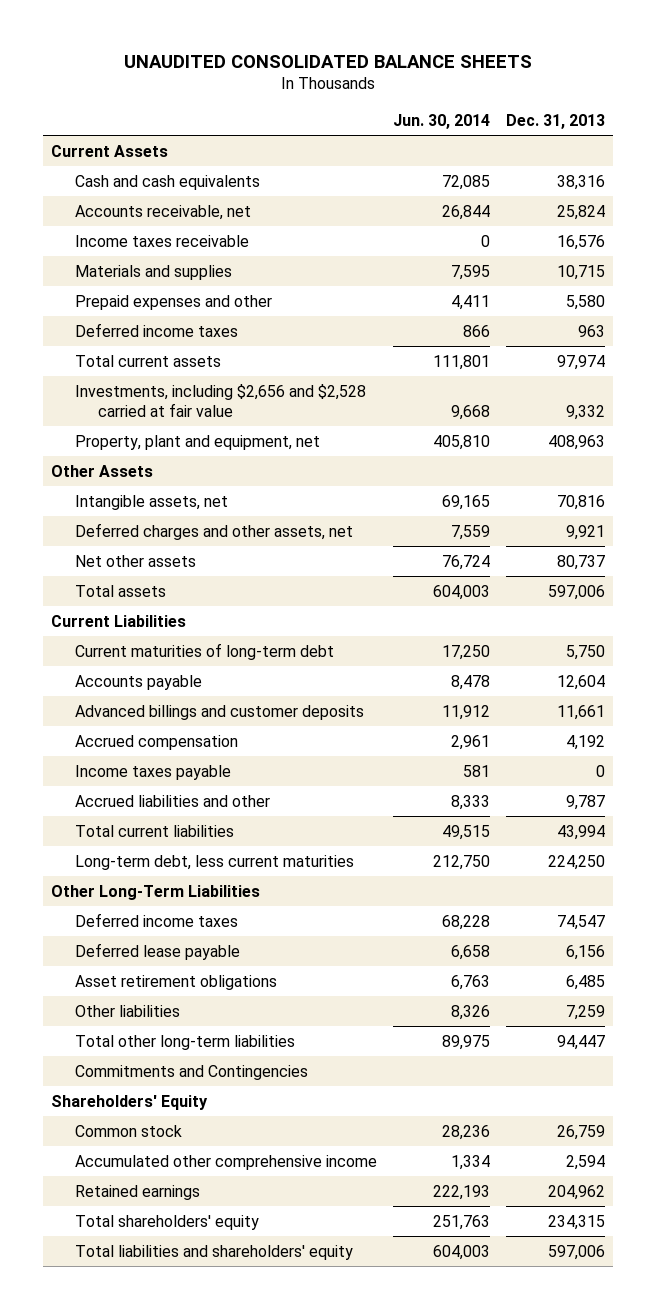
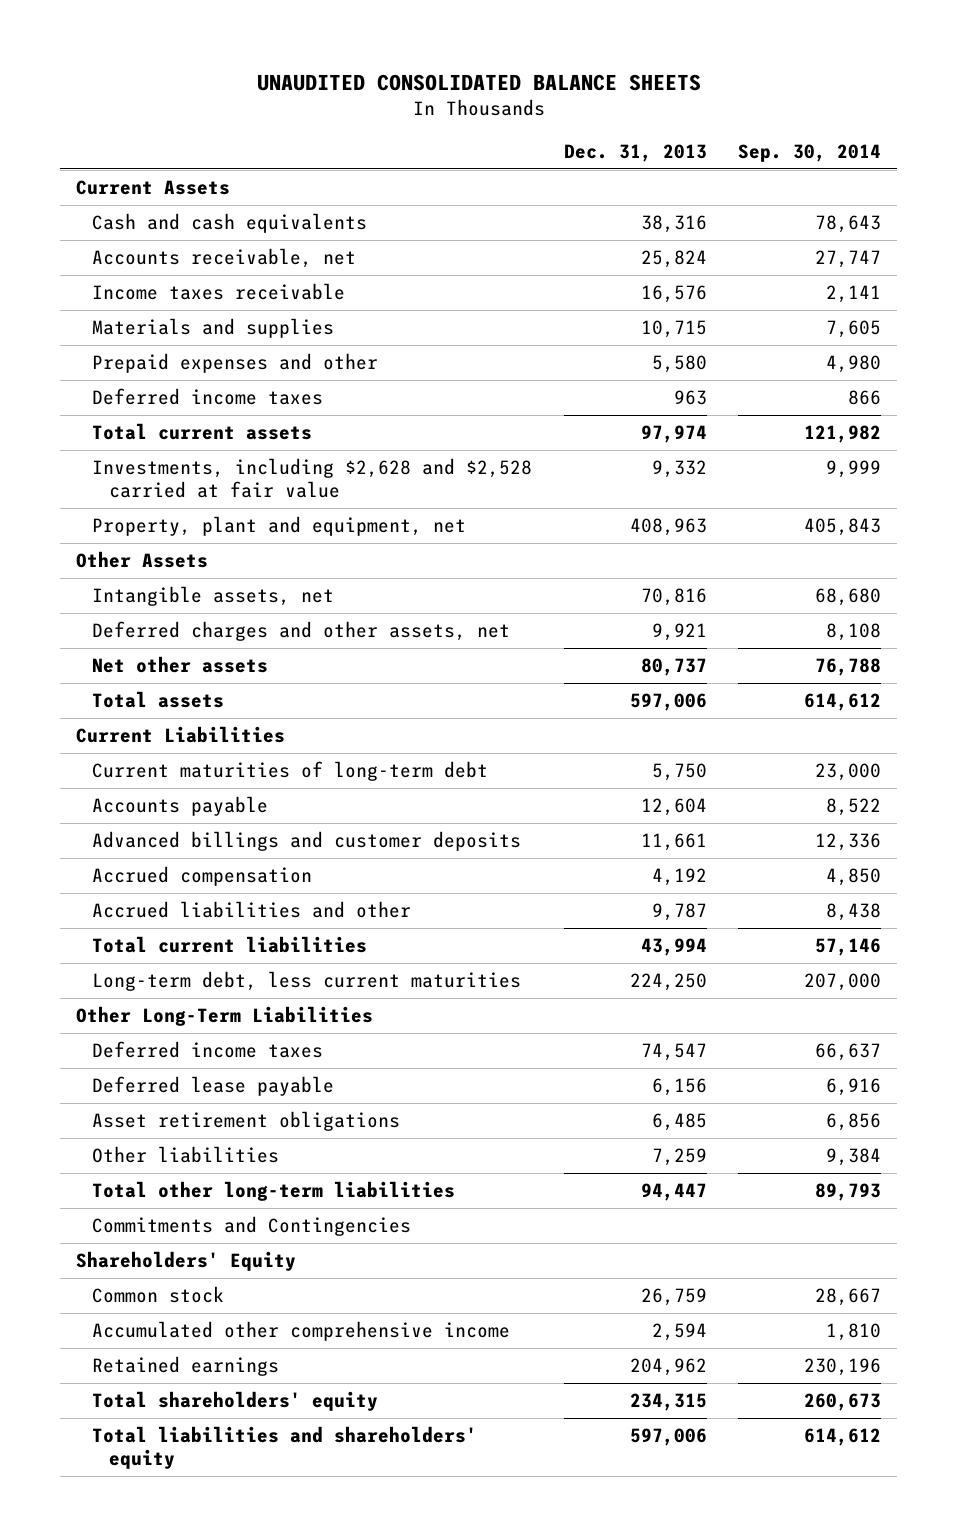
[392,114,490,130] Jun. 30, 2014 -> none
none -> [738,143,882,162] Sep. 30, 2014
[74,383,366,417] Investments, including $2,656 and $2,528 carried at fair value -> [92,458,533,498] Investments, including $2,628 and $2,528 carried at fair value
[74,764,231,780] Income taxes payable -> none

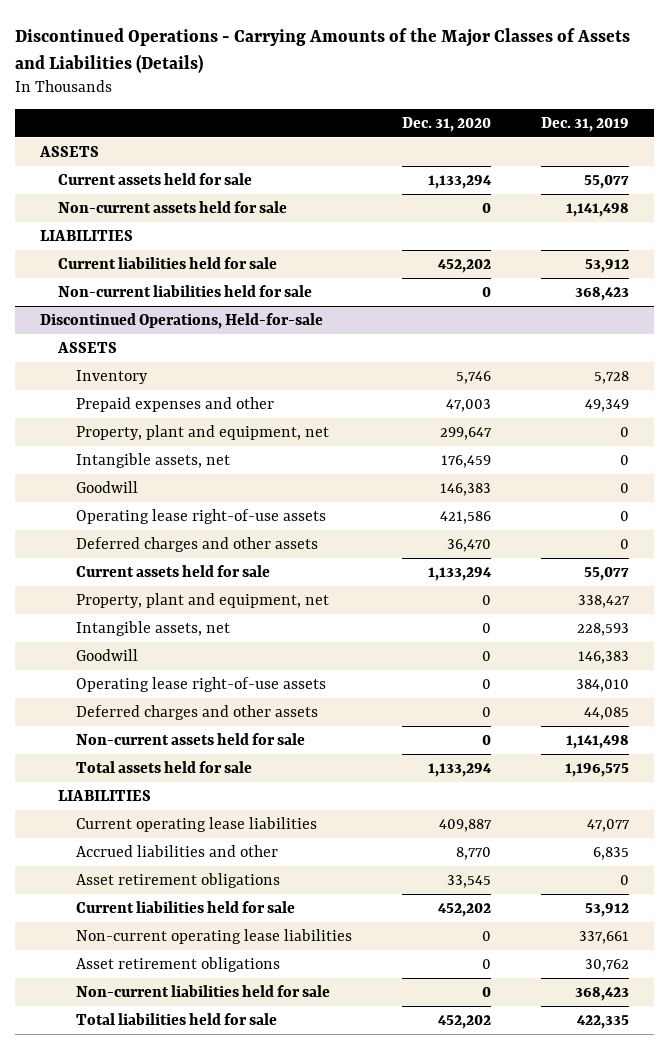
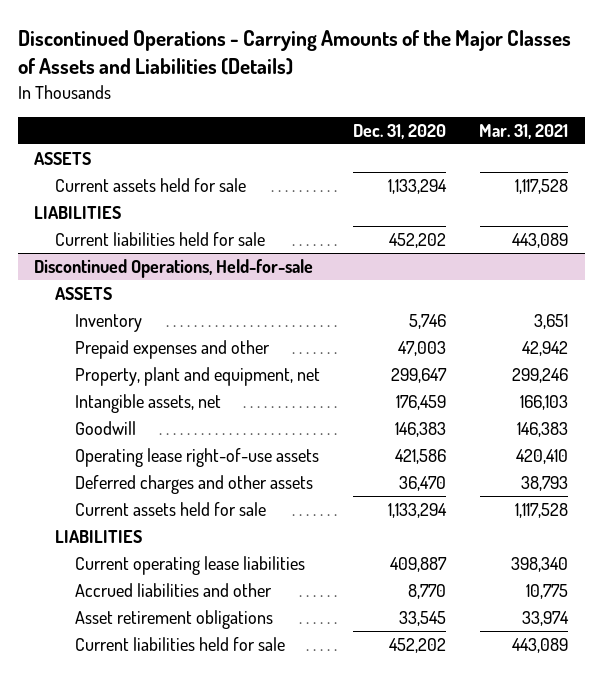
[540,117,629,133] Dec. 31, 2019 -> none
none -> [479,124,569,140] Mar. 31, 2021
[58,200,288,213] Non-current assets held for sale -> none
[58,284,313,297] Non-current liabilities held for sale -> none
[76,592,330,608] Property, plant and equipment, net -> none
[76,620,231,636] Intangible assets, net -> none
[76,648,139,661] Goodwill -> none
[76,676,327,692] Operating lease right-of-use assets -> none
[76,704,319,720] Deferred charges and other assets -> none
[76,732,306,745] Non-current assets held for sale -> none
[76,760,253,773] Total assets held for sale -> none
[76,928,353,944] Non-current operating lease liabilities -> none
[76,956,281,972] Asset retirement obligations -> none
[76,984,331,997] Non-current liabilities held for sale -> none
[76,1012,278,1025] Total liabilities held for sale -> none

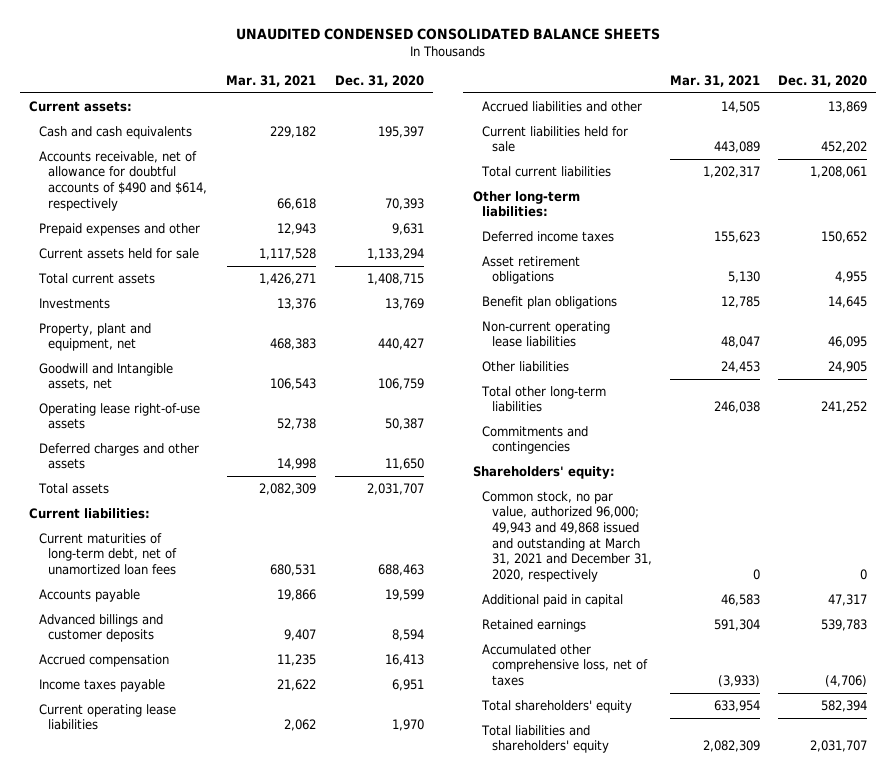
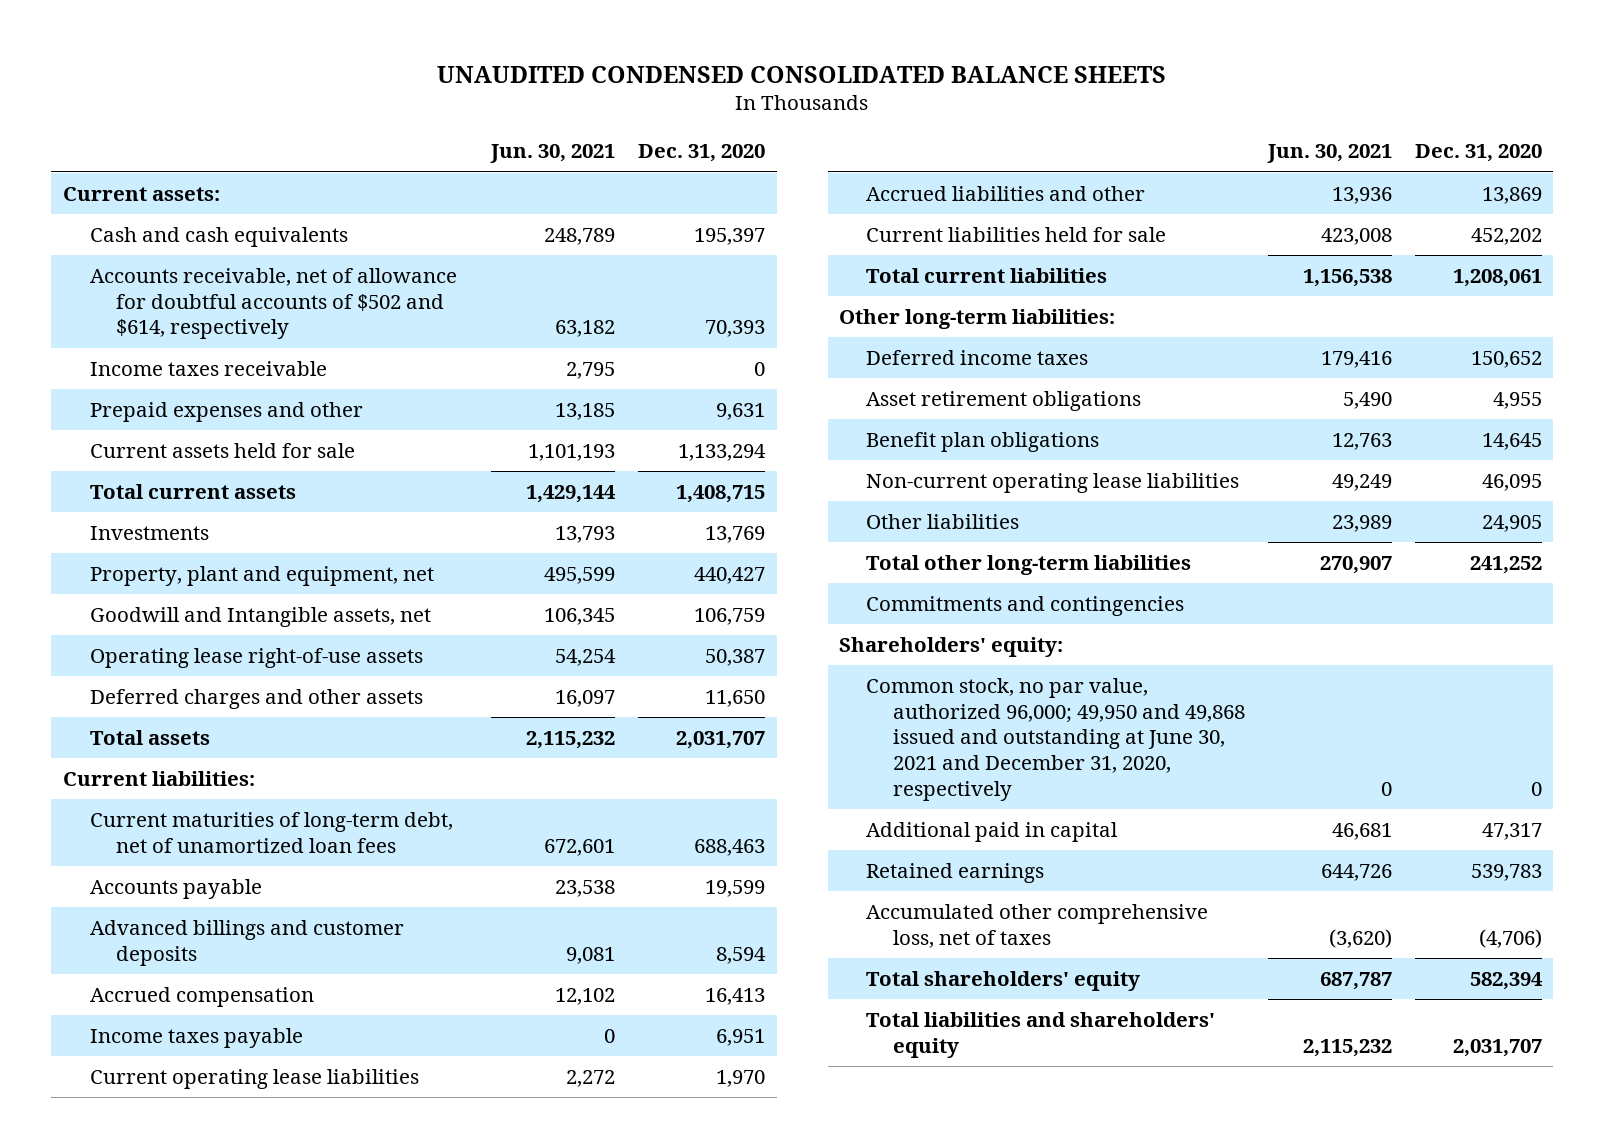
[226,74,317,87] Mar. 31, 2021 -> none
none -> [490,144,616,164] Jun. 30, 2021
[38,150,208,211] Accounts receivable, net of allowance for doubtful accounts of $490 and $614, respectively -> [89,267,457,340] Accounts receivable, net of allowance for doubtful accounts of $502 and $614, respectively
none -> [89,360,327,376] Income taxes receivable
[482,490,652,583] Common stock, no par value, authorized 96,000; 49,943 and 49,868 issued and outstanding at March 31, 2021 and December 31, 2020, respectively -> [865,677,1245,801] Common stock, no par value, authorized 96,000; 49,950 and 49,868 issued and outstanding at June 30, 2021 and December 31, 2020, respectively

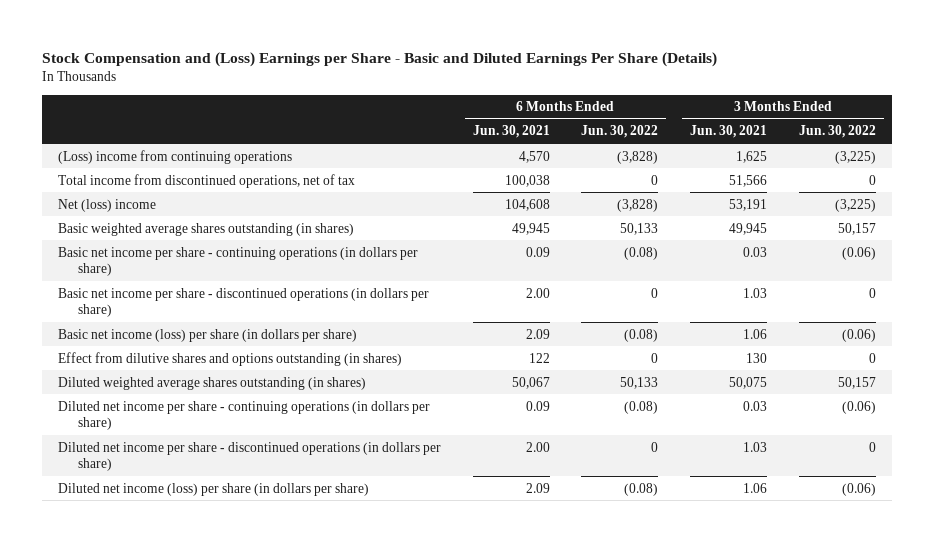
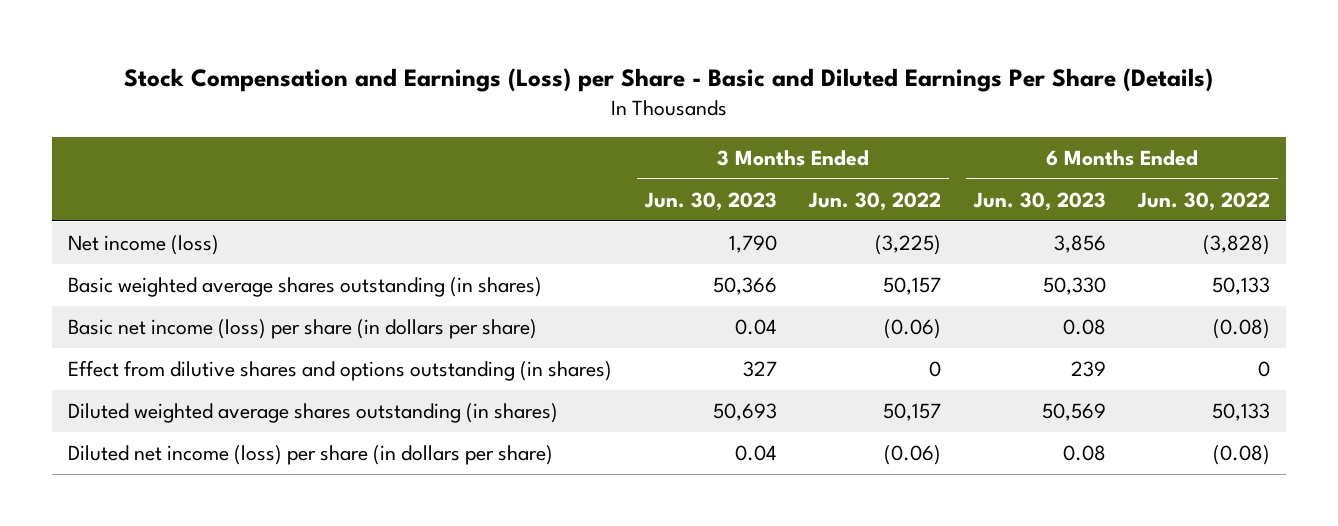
[41,51,717,67] Stock Compensation and (Loss) Earnings per Share - Basic and Diluted Earnings Per Share (Details) -> [124,67,1214,92] Stock Compensation and Earnings (Loss) per Share - Basic and Diluted Earnings Per Share (Details)
[472,125,550,139] Jun. 30, 2021 -> none
[690,125,768,139] Jun. 30, 2021 -> none
none -> [643,191,777,211] Jun. 30, 2023
none -> [972,191,1106,211] Jun. 30, 2023
[57,149,292,164] (Loss) income from continuing operations -> none
[57,173,355,188] Total income from discontinued operations, net of tax -> none
[57,198,156,212] Net (loss) income -> [68,235,220,256] Net income (loss)
[57,246,418,277] Basic net income per share - continuing operations (in dollars per share) -> none
[57,287,429,318] Basic net income per share - discontinued operations (in dollars per share) -> none
[57,400,430,431] Diluted net income per share - continuing operations (in dollars per share) -> none
[57,441,441,472] Diluted net income per share - discontinued operations (in dollars per share) -> none

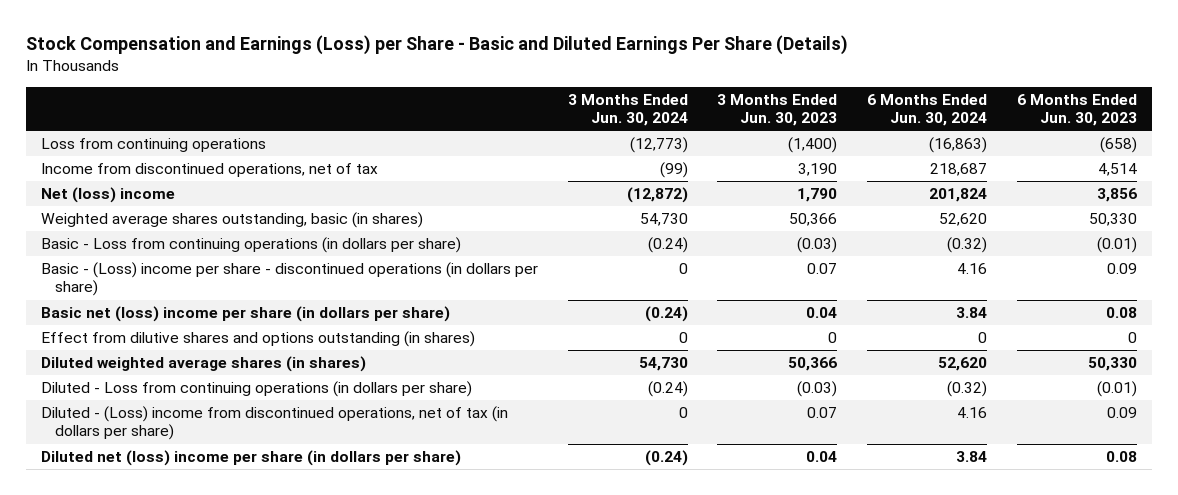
[808,191,942,211] Jun. 30, 2022 -> none
[1137,191,1271,211] Jun. 30, 2022 -> none
none -> [567,93,688,127] 3 Months Ended Jun. 30, 2024
none -> [867,93,988,127] 6 Months Ended Jun. 30, 2024
none -> [41,138,267,153] Loss from continuing operations
none -> [41,163,379,178] Income from discontinued operations, net of tax
[68,235,220,256] Net income (loss) -> [41,187,176,204] Net (loss) income
[68,277,543,298] Basic weighted average shares outstanding (in shares) -> [41,212,424,229] Weighted average shares outstanding, basic (in shares)
none -> [41,237,462,254] Basic - Loss from continuing operations (in dollars per share)
none -> [41,262,539,297] Basic - (Loss) income per share - discontinued operations (in dollars per share)
[68,319,538,340] Basic net income (loss) per share (in dollars per share) -> [41,306,451,323] Basic net (loss) income per share (in dollars per share)
[742,361,777,378] 327 -> [828,332,838,344] 0
[1070,361,1106,378] 239 -> [1127,332,1137,344] 0
[68,403,559,424] Diluted weighted average shares outstanding (in shares) -> [41,356,367,373] Diluted weighted average shares (in shares)
[712,403,777,422] 50,693 -> [788,357,838,372] 50,366
[1041,403,1106,422] 50,569 -> [1087,357,1137,372] 50,330
none -> [41,381,473,398] Diluted - Loss from continuing operations (in dollars per share)
none -> [41,406,509,441] Diluted - (Loss) income from discontinued operations, net of tax (in dollars per share)
[68,445,554,466] Diluted net income (loss) per share (in dollars per share) -> [41,450,462,467] Diluted net (loss) income per share (in dollars per share)

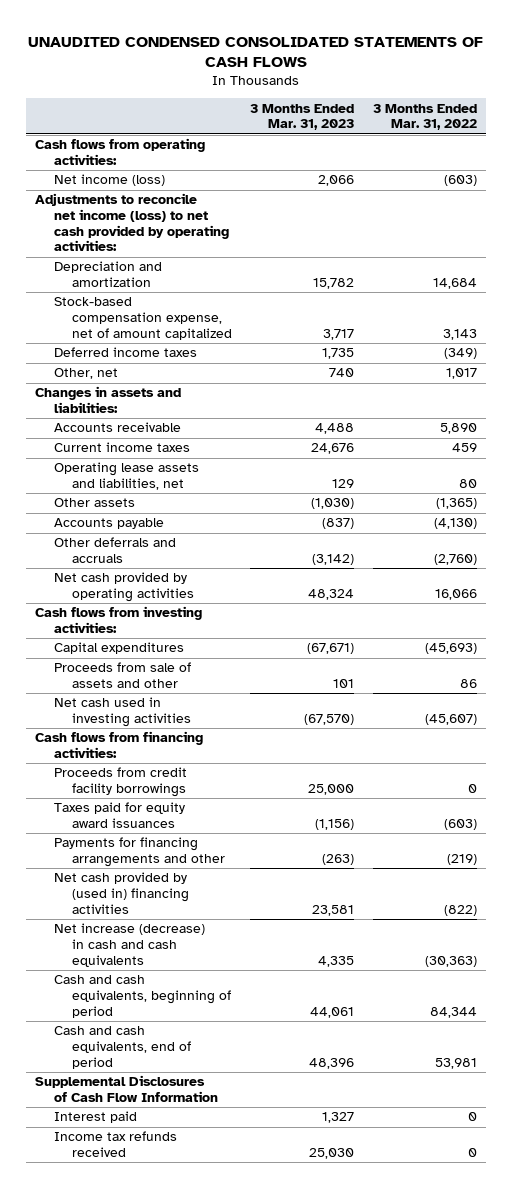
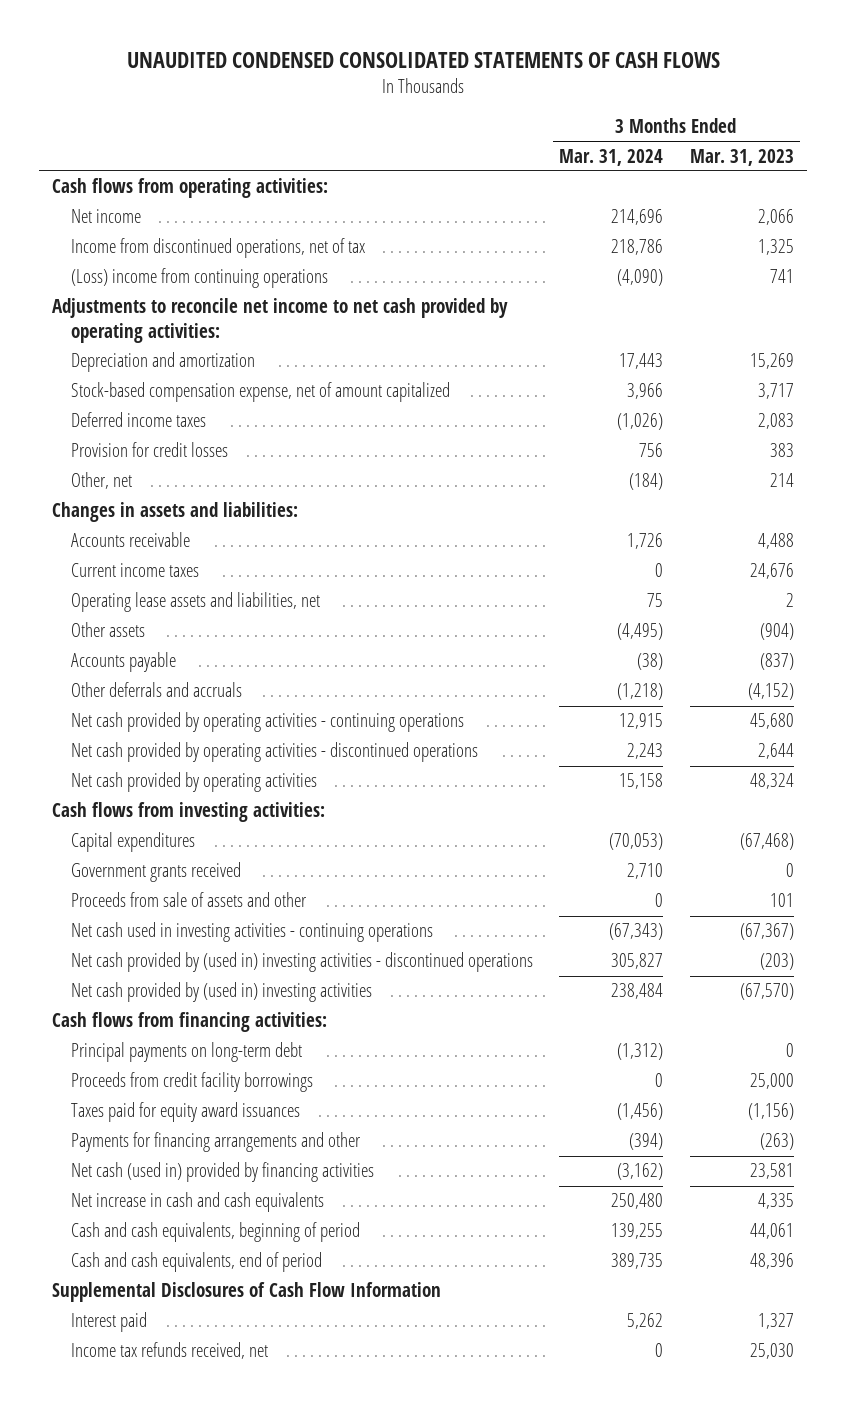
[372,103,477,131] 3 Months Ended Mar. 31, 2022 -> none
none -> [559,148,664,166] Mar. 31, 2024
[53,174,165,187] Net income (loss) -> [70,209,141,224] Net income
none -> [70,238,365,259] Income from discontinued operations, net of tax
none -> [70,268,328,289] (Loss) income from continuing operations
[35,193,229,252] Adjustments to reconcile net income (loss) to net cash provided by operating activities: -> [51,298,508,343] Adjustments to reconcile net income to net cash provided by operating activities:
[313,277,355,289] 15,782 -> [749,353,794,370] 15,269
[322,348,355,360] 1,735 -> [757,413,794,430] 2,083
none -> [70,442,228,458] Provision for credit losses
[329,368,355,378] 740 -> [769,473,794,488] 214
[332,478,355,488] 129 -> [785,593,794,608] 2
[311,498,355,510] (1,030) -> [759,623,794,641] (904)
[312,553,355,565] (3,142) -> [747,683,794,701] (4,152)
none -> [70,712,464,733] Net cash provided by operating activities - continuing operations
none -> [70,742,478,763] Net cash provided by operating activities - discontinued operations
[307,643,355,655] (67,671) -> [739,833,794,851] (67,468)
none -> [70,862,241,883] Government grants received
none -> [70,922,433,943] Net cash used in investing activities - continuing operations
none -> [70,952,533,973] Net cash provided by (used in) investing activities - discontinued operations
[53,697,191,727] Net cash used in investing activities -> [70,982,372,1003] Net cash provided by (used in) investing activities
none -> [70,1042,302,1063] Principal payments on long-term debt
[53,872,189,914] Net cash provided by (used in) financing activities -> [70,1162,374,1183] Net cash (used in) provided by financing activities
[53,923,205,967] Net increase (decrease) in cash and cash equivalents -> [70,1192,324,1213] Net increase in cash and cash equivalents
[53,1131,177,1157] Income tax refunds received -> [70,1342,268,1360] Income tax refunds received, net

